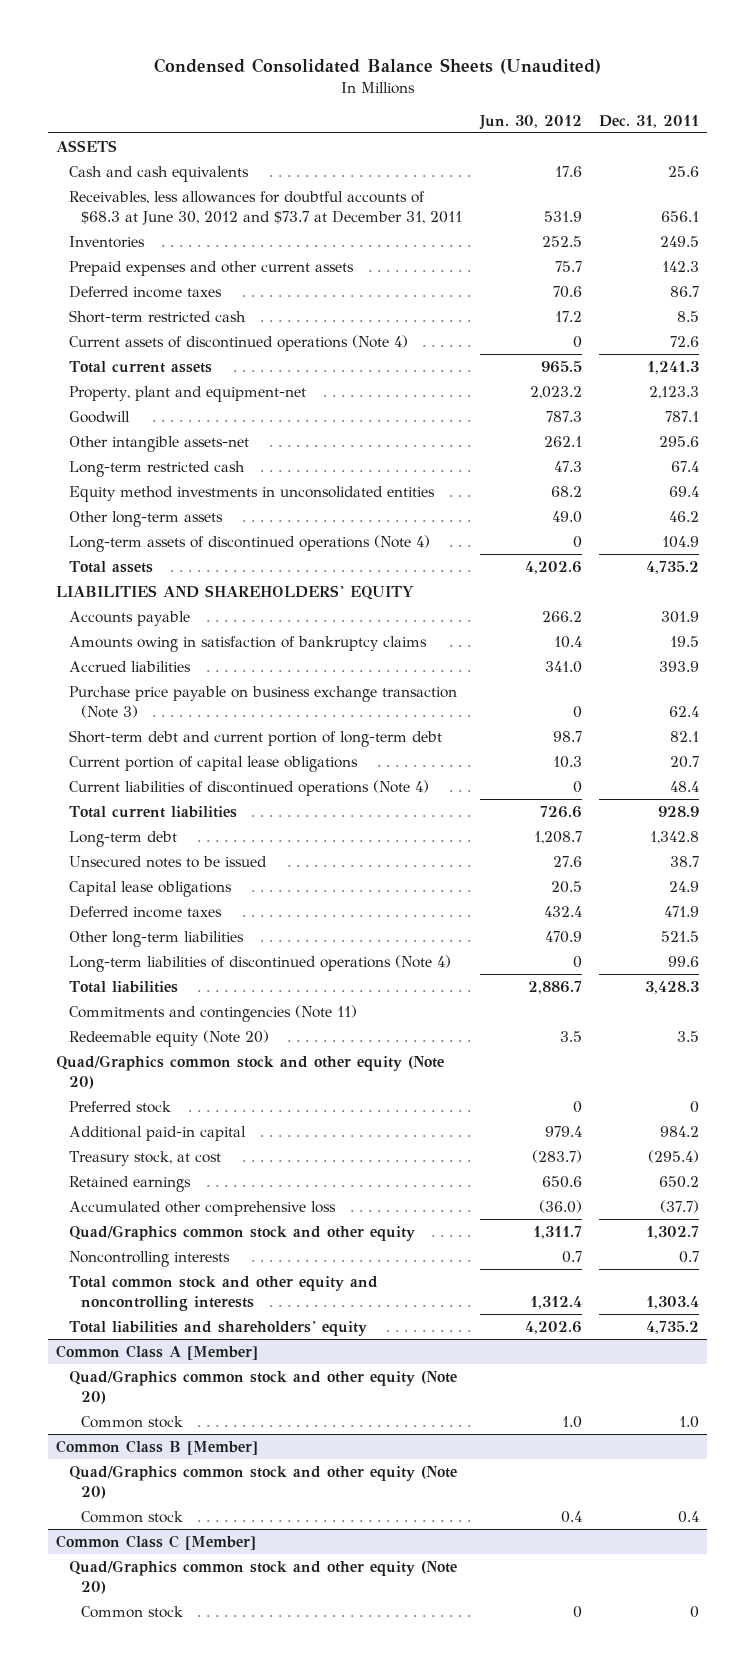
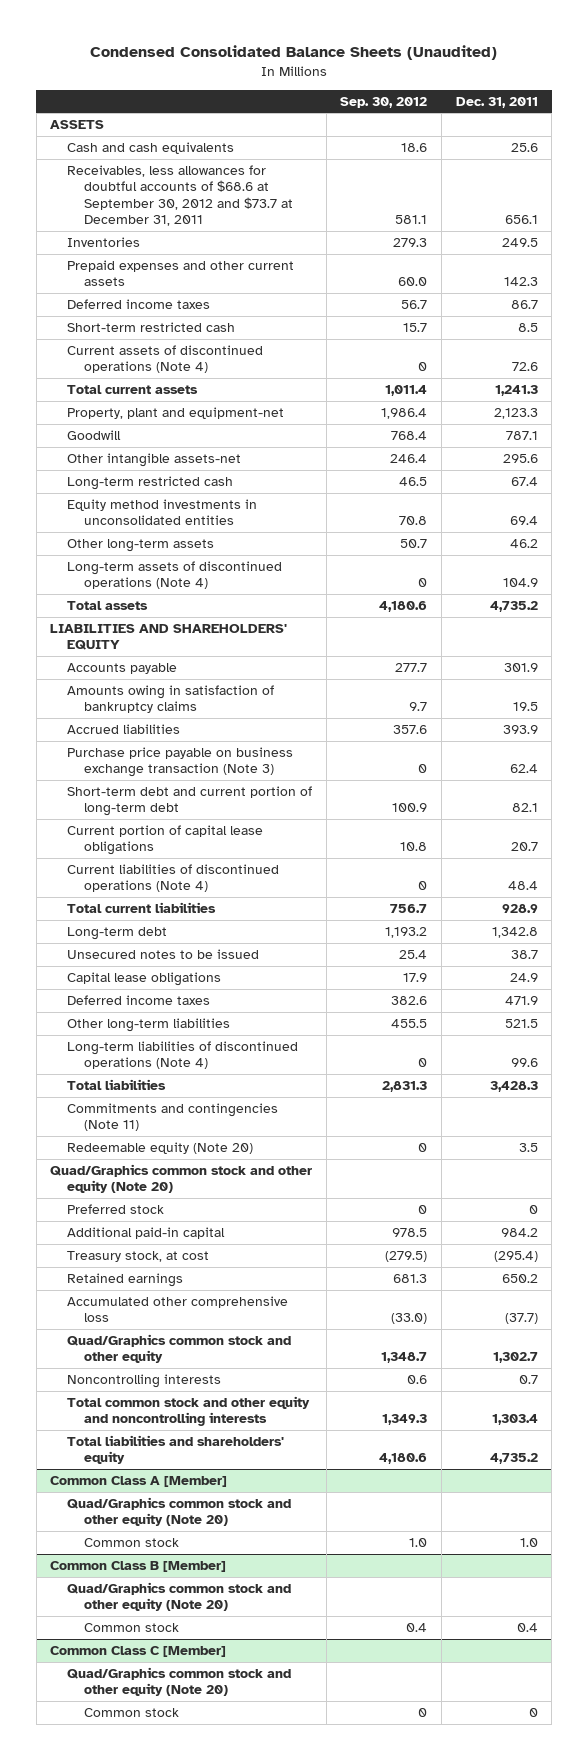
[478,114,582,130] Jun. 30, 2012 -> none
none -> [340,96,428,108] Sep. 30, 2012
[68,190,463,225] Receivables, less allowances for doubtful accounts of $68.3 at June 30, 2012 and $73.7 at December 31, 2011 -> [67,164,293,227] Receivables, less allowances for doubtful accounts of $68.6 at September 30, 2012 and $73.7 at December 31, 2011

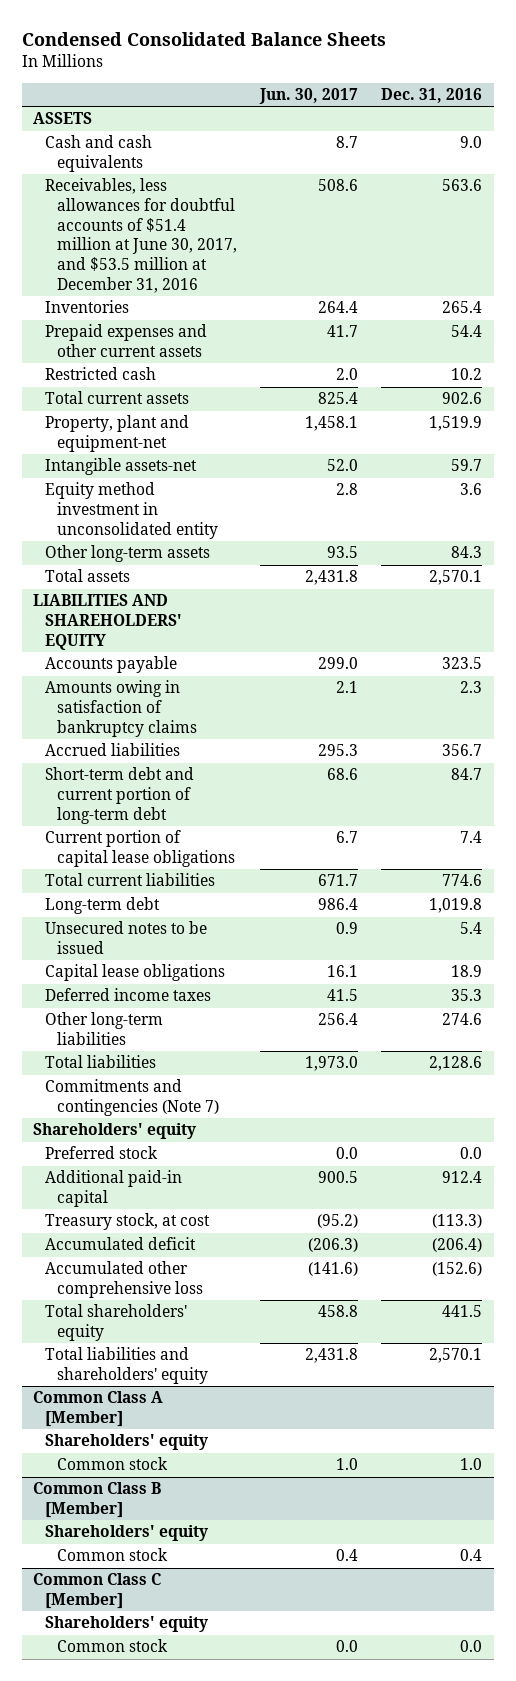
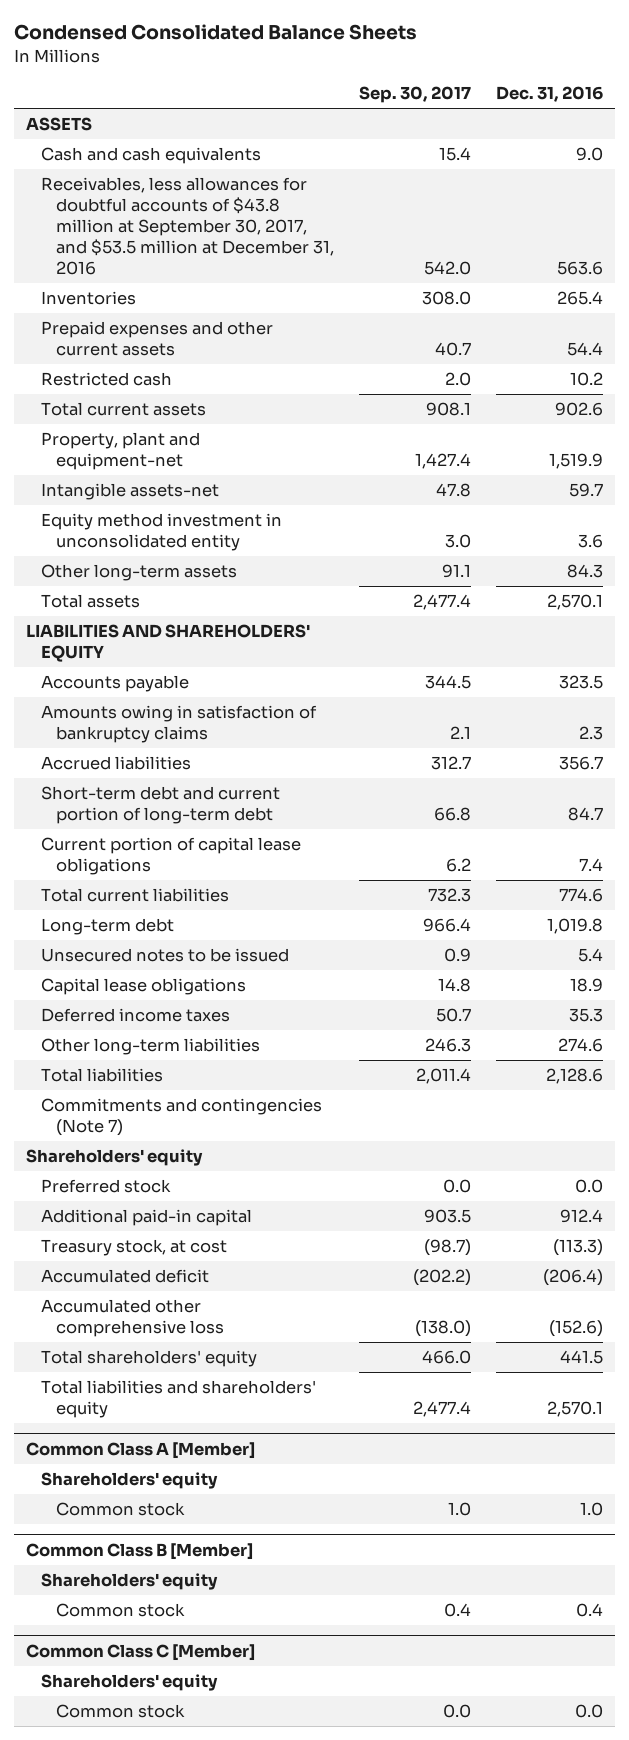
[259,87,359,104] Jun. 30, 2017 -> none
none -> [358,86,471,104] Sep. 30, 2017
[45,178,237,293] Receivables, less allowances for doubtful accounts of $51.4 million at June 30, 2017, and $53.5 million at December 31, 2016 -> [40,177,334,276] Receivables, less allowances for doubtful accounts of $43.8 million at September 30, 2017, and $53.5 million at December 31, 2016

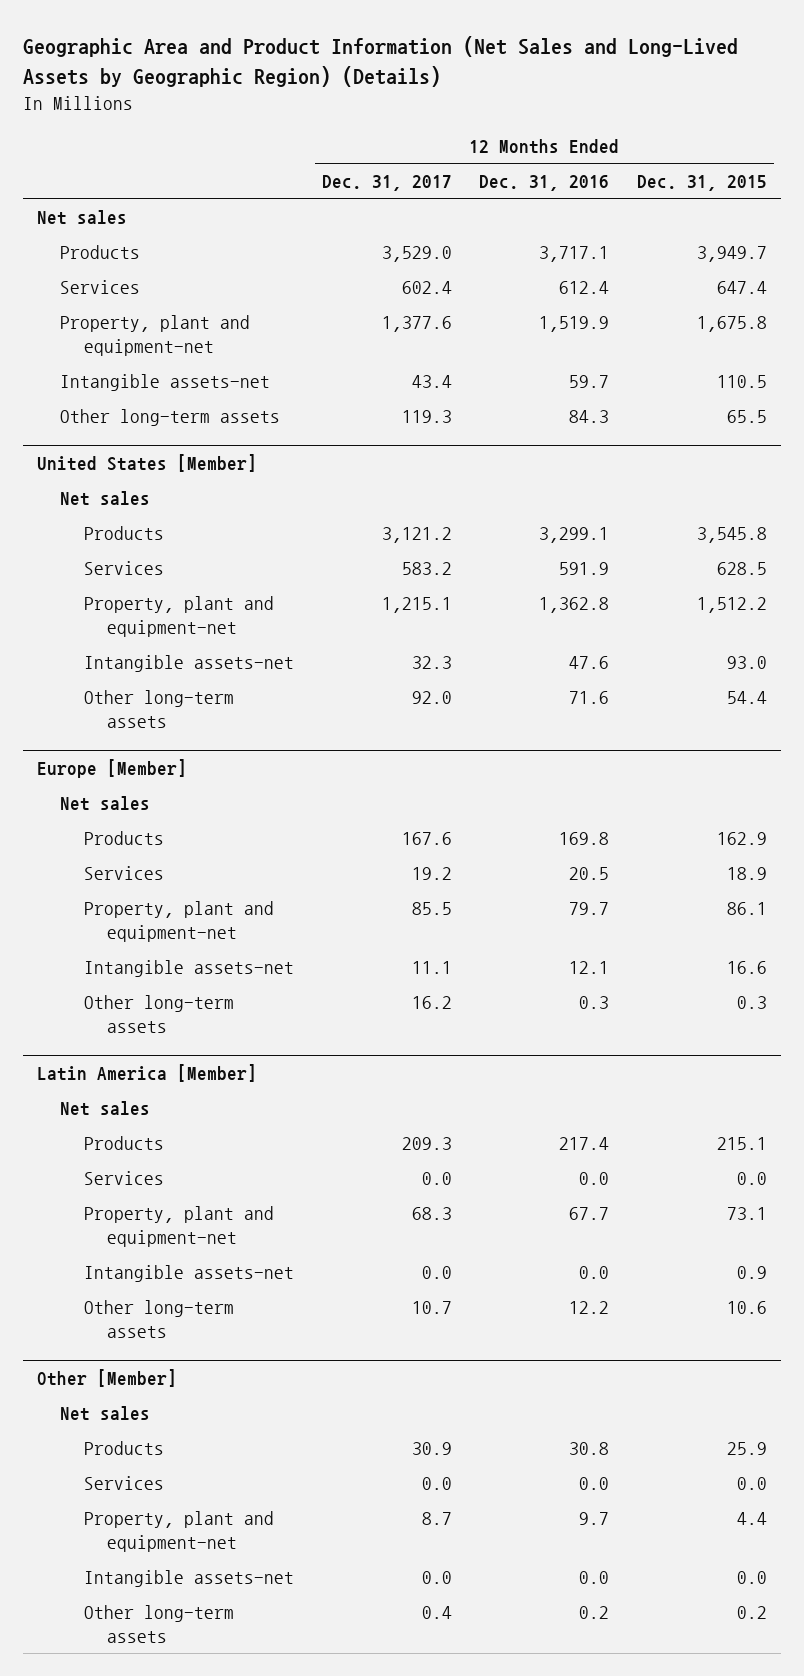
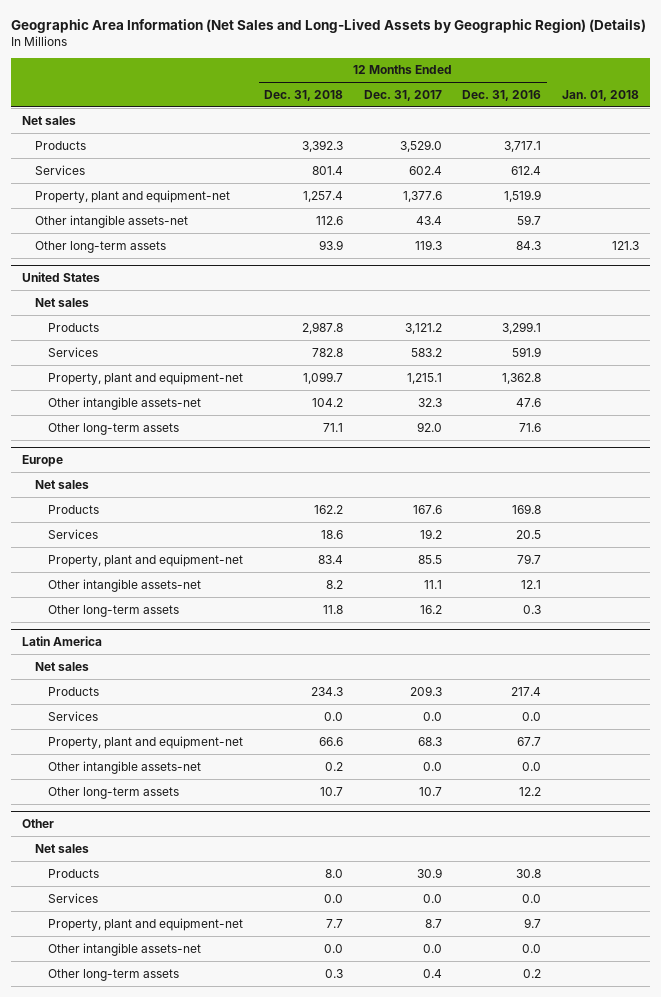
[23,35,739,87] Geographic Area and Product Information (Net Sales and Long-Lived Assets by Geographic Region) (Details) -> [11,18,647,33] Geographic Area Information (Net Sales and Long-Lived Assets by Geographic Region) (Details)
[636,174,767,191] Dec. 31, 2015 -> none
none -> [263,89,343,101] Dec. 31, 2018
none -> [562,89,640,101] Jan. 01, 2018
[60,373,271,391] Intangible assets-net -> [34,214,188,228] Other intangible assets-net
[36,453,257,472] United States [Member] -> [21,272,100,283] United States
[83,654,294,672] Intangible assets-net -> [48,396,202,410] Other intangible assets-net
[36,758,187,778] Europe [Member] -> [21,455,63,468] Europe
[83,959,294,977] Intangible assets-net -> [48,578,202,592] Other intangible assets-net
[36,1063,257,1082] Latin America [Member] -> [21,636,102,647] Latin America
[83,1264,294,1282] Intangible assets-net -> [48,760,202,774] Other intangible assets-net
[36,1368,177,1387] Other [Member] -> [21,819,54,829] Other
[83,1569,294,1587] Intangible assets-net -> [48,942,202,956] Other intangible assets-net

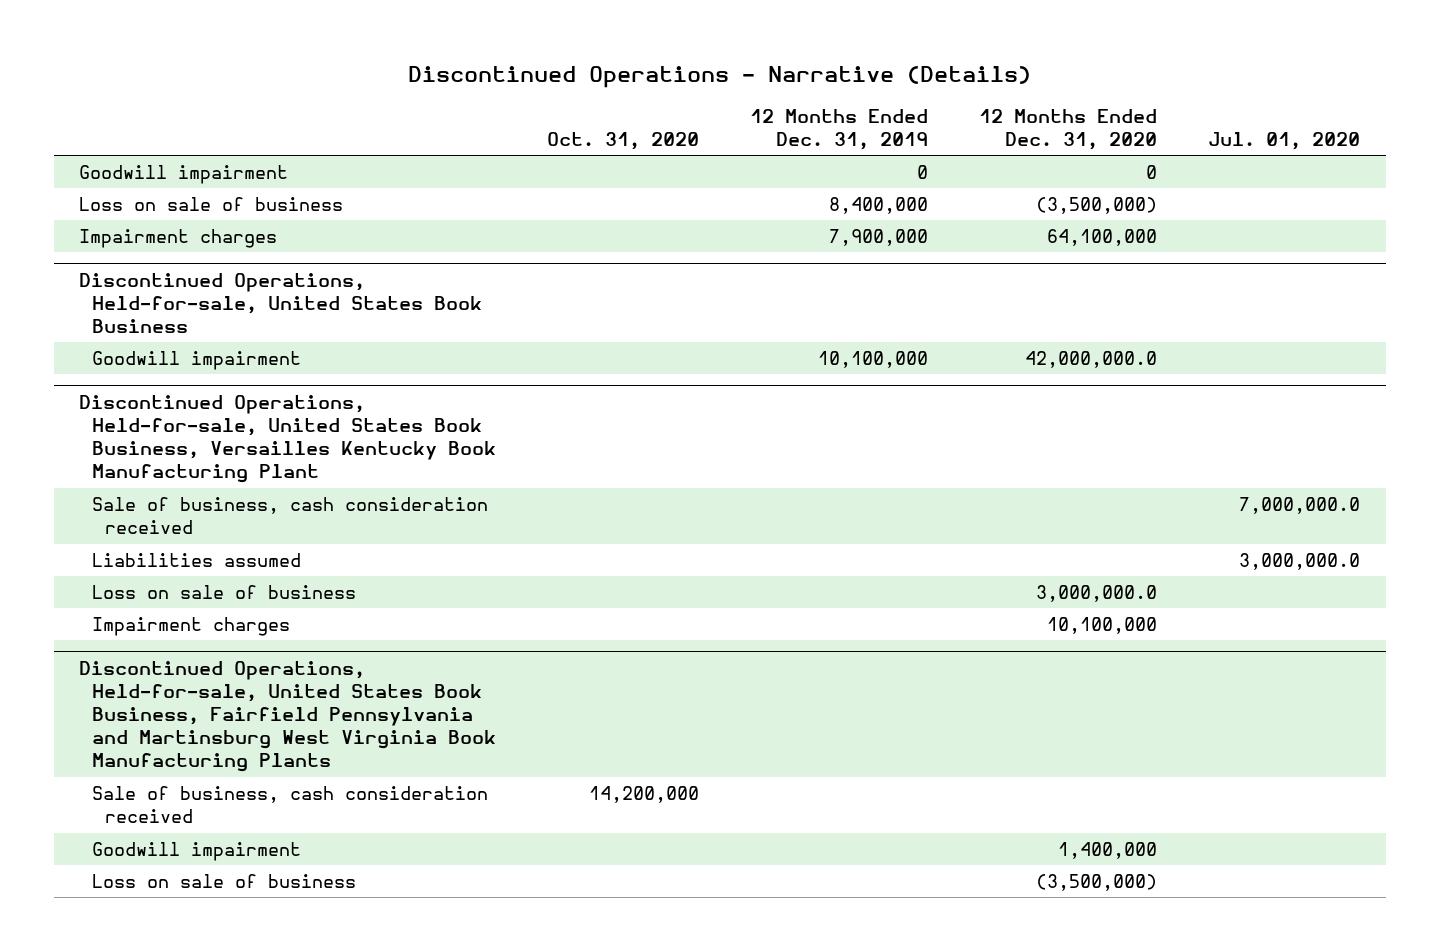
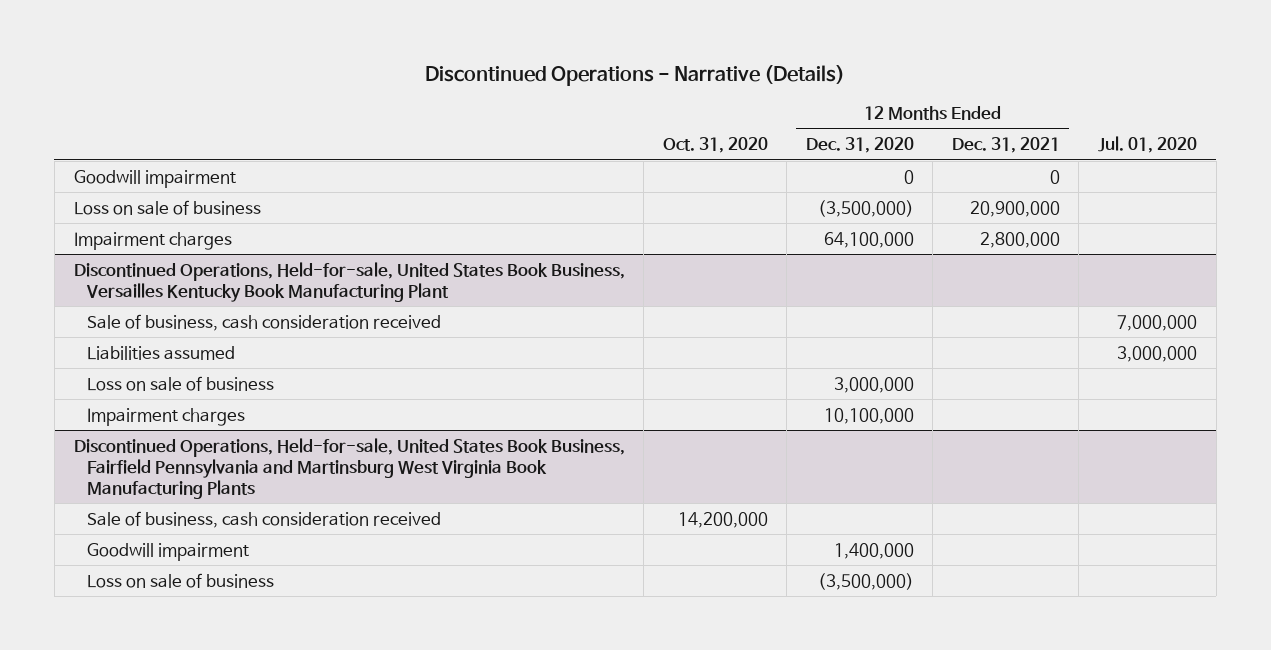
[750,108,929,151] 12 Months Ended Dec. 31, 2019 -> none
none -> [951,137,1060,154] Dec. 31, 2021
[79,272,483,334] Discontinued Operations, Held-for-sale, United States Book Business -> none
[92,351,302,371] Goodwill impairment -> none
[1239,497,1361,515] 7,000,000.0 -> [1117,314,1198,331] 7,000,000
[1239,553,1361,571] 3,000,000.0 -> [1117,345,1198,362] 3,000,000
[1036,585,1158,603] 3,000,000.0 -> [833,376,914,393] 3,000,000

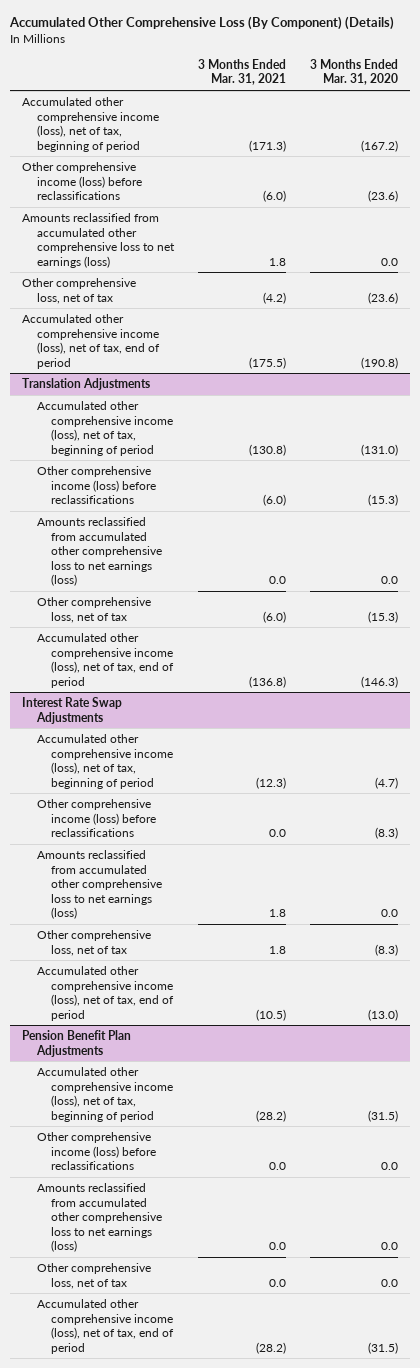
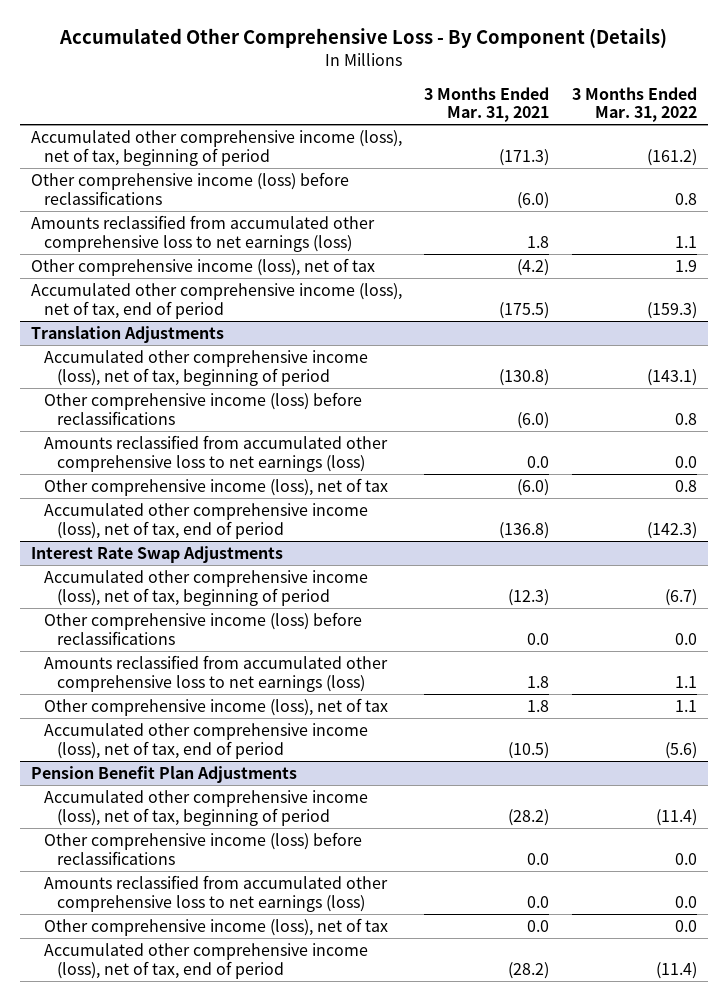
[8,16,394,31] Accumulated Other Comprehensive Loss (By Component) (Details) -> [58,28,667,49] Accumulated Other Comprehensive Loss - By Component (Details)
[309,58,398,86] 3 Months Ended Mar. 31, 2020 -> none
none -> [571,86,697,123] 3 Months Ended Mar. 31, 2022
[21,277,136,304] Other comprehensive loss, net of tax -> [30,257,375,276] Other comprehensive income (loss), net of tax
[36,596,151,623] Other comprehensive loss, net of tax -> [44,477,389,496] Other comprehensive income (loss), net of tax
[36,929,151,956] Other comprehensive loss, net of tax -> [44,697,389,716] Other comprehensive income (loss), net of tax
[36,1262,151,1289] Other comprehensive loss, net of tax -> [44,917,389,936] Other comprehensive income (loss), net of tax

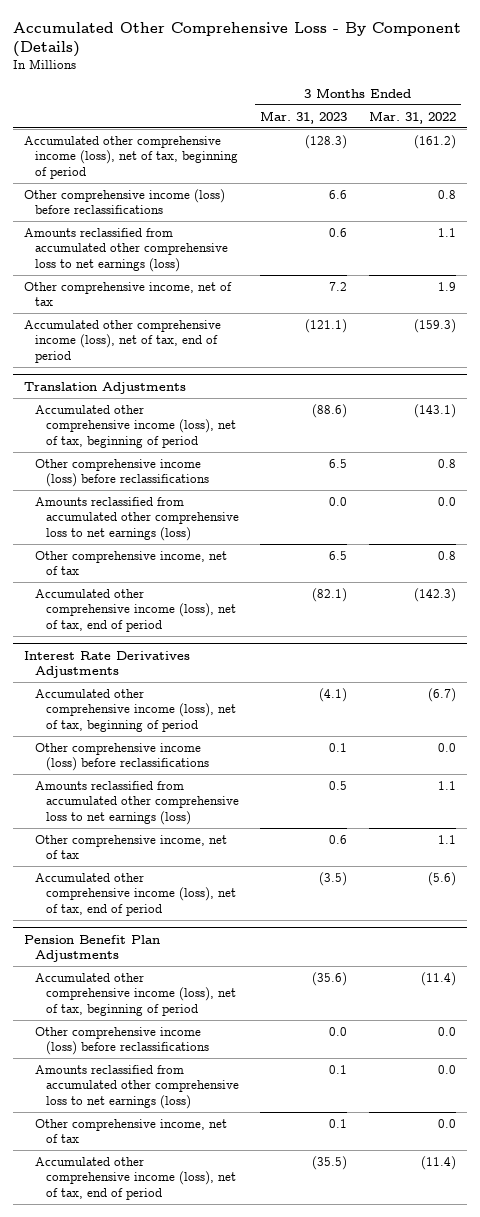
[424,86,550,123] 3 Months Ended Mar. 31, 2021 -> none
none -> [260,110,348,124] Mar. 31, 2023
[30,257,375,276] Other comprehensive income (loss), net of tax -> [23,281,232,307] Other comprehensive income, net of tax
[44,477,389,496] Other comprehensive income (loss), net of tax -> [34,550,227,576] Other comprehensive income, net of tax
[30,545,283,563] Interest Rate Swap Adjustments -> [23,650,190,679] Interest Rate Derivatives Adjustments
[44,697,389,716] Other comprehensive income (loss), net of tax -> [34,834,227,860] Other comprehensive income, net of tax
[44,917,389,936] Other comprehensive income (loss), net of tax -> [34,1118,227,1144] Other comprehensive income, net of tax

